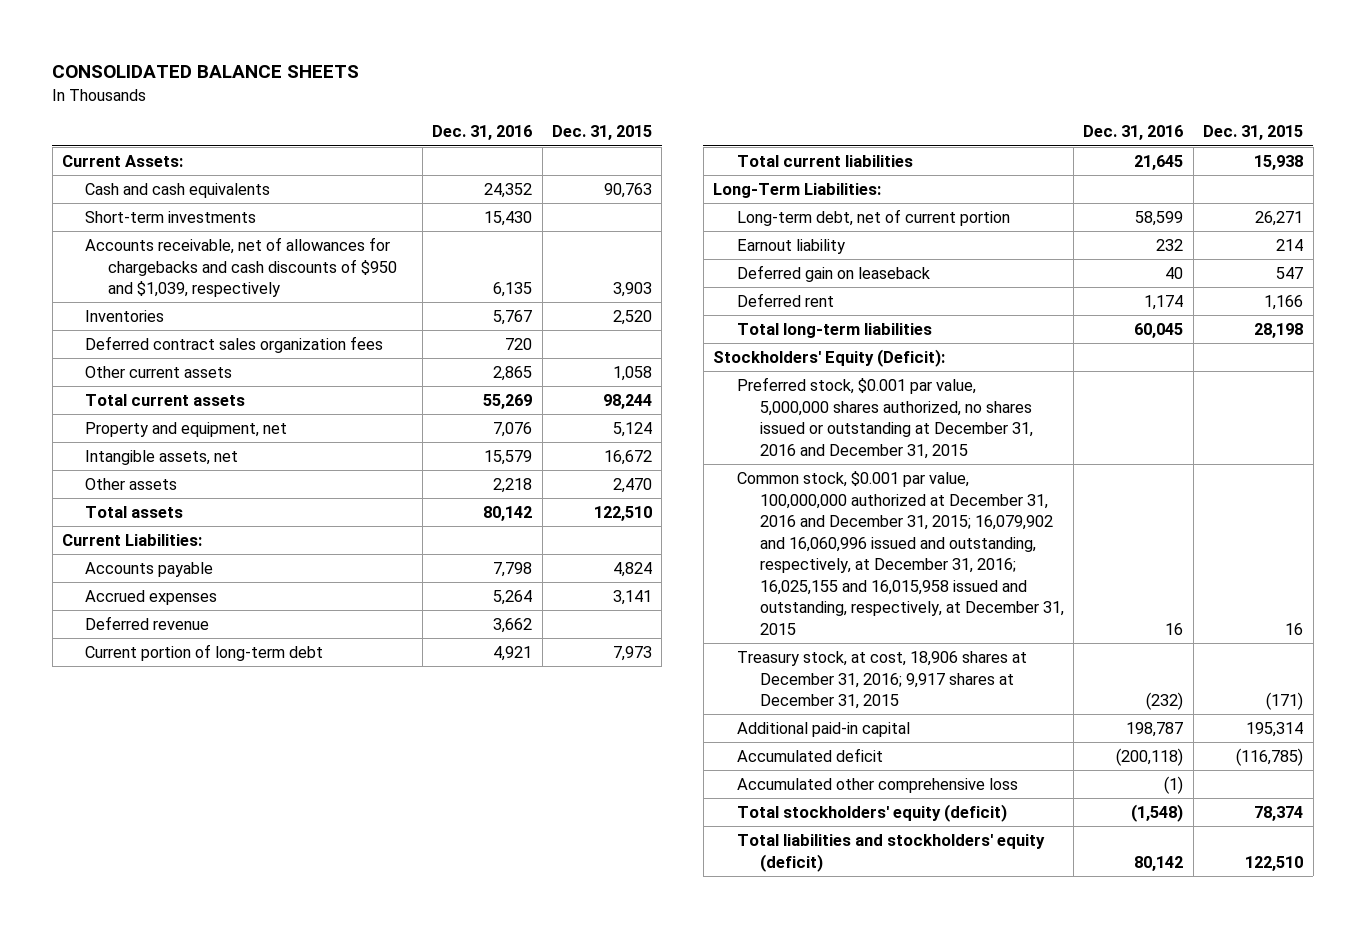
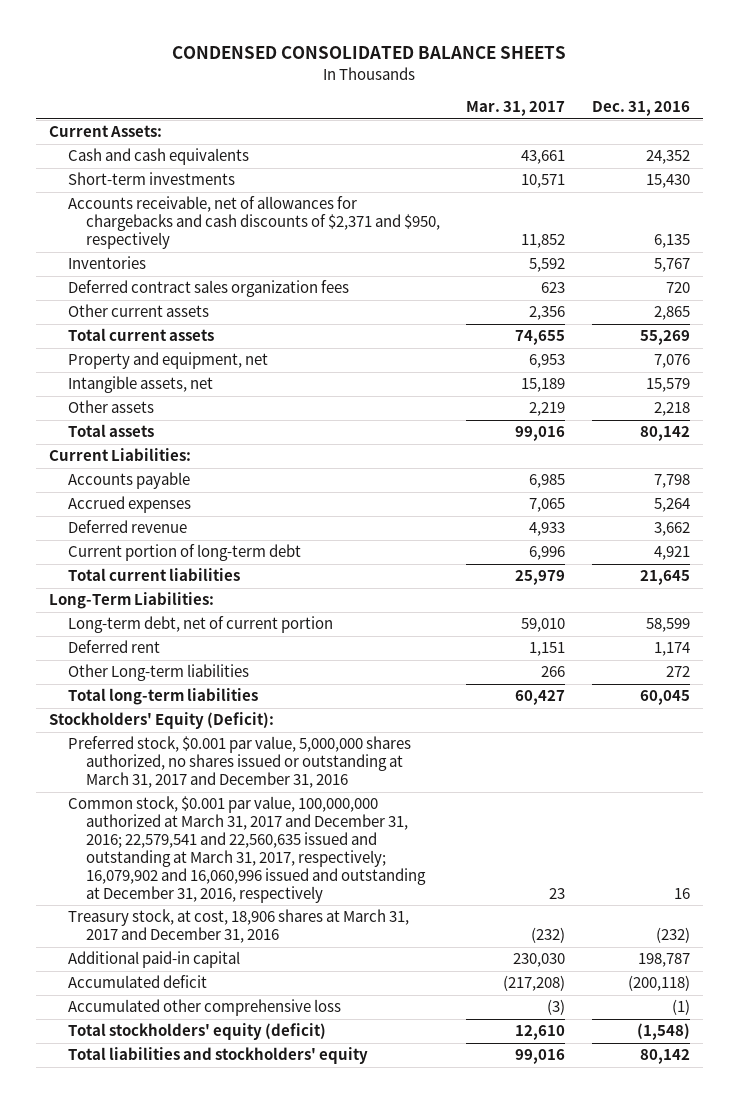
[52,65,360,79] CONSOLIDATED BALANCE SHEETS -> [172,46,567,60] CONDENSED CONSOLIDATED BALANCE SHEETS
[551,125,652,141] Dec. 31, 2015 -> none
none -> [466,100,566,116] Mar. 31, 2017
[85,237,398,298] Accounts receivable, net of allowances for chargebacks and cash discounts of $950 and $1,039, respectively -> [67,196,441,250] Accounts receivable, net of allowances for chargebacks and cash discounts of $2,371 and $950, respectively
[736,239,845,255] Earnout liability -> none
[736,265,930,283] Deferred gain on leaseback -> none
none -> [67,664,249,682] Other Long-term liabilities
[736,377,1033,459] Preferred stock, $0.001 par value, 5,000,000 shares authorized, no shares issued or outstanding at December 31, 2016 and December 31, 2015 -> [67,736,411,789] Preferred stock, $0.001 par value, 5,000,000 shares authorized, no shares issued or outstanding at March 31, 2017 and December 31, 2016
[736,471,1064,635] Common stock, $0.001 par value, 100,000,000 authorized at December 31, 2016 and December 31, 2015; 16,079,902 and 16,060,996 issued and outstanding, respectively, at December 31, 2016; 16,025,155 and 16,015,958 issued and outstanding, respectively, at December 31, 2015 -> [67,796,427,903] Common stock, $0.001 par value, 100,000,000 authorized at March 31, 2017 and December 31, 2016; 22,579,541 and 22,560,635 issued and outstanding at March 31, 2017, respectively; 16,079,902 and 16,060,996 issued and outstanding at December 31, 2016, respectively
[736,651,1027,710] Treasury stock, at cost, 18,906 shares at December 31, 2016; 9,917 shares at December 31, 2015 -> [67,909,409,944] Treasury stock, at cost, 18,906 shares at March 31, 2017 and December 31, 2016
[736,834,1045,872] Total liabilities and stockholders' equity (deficit) -> [67,1047,368,1065] Total liabilities and stockholders' equity

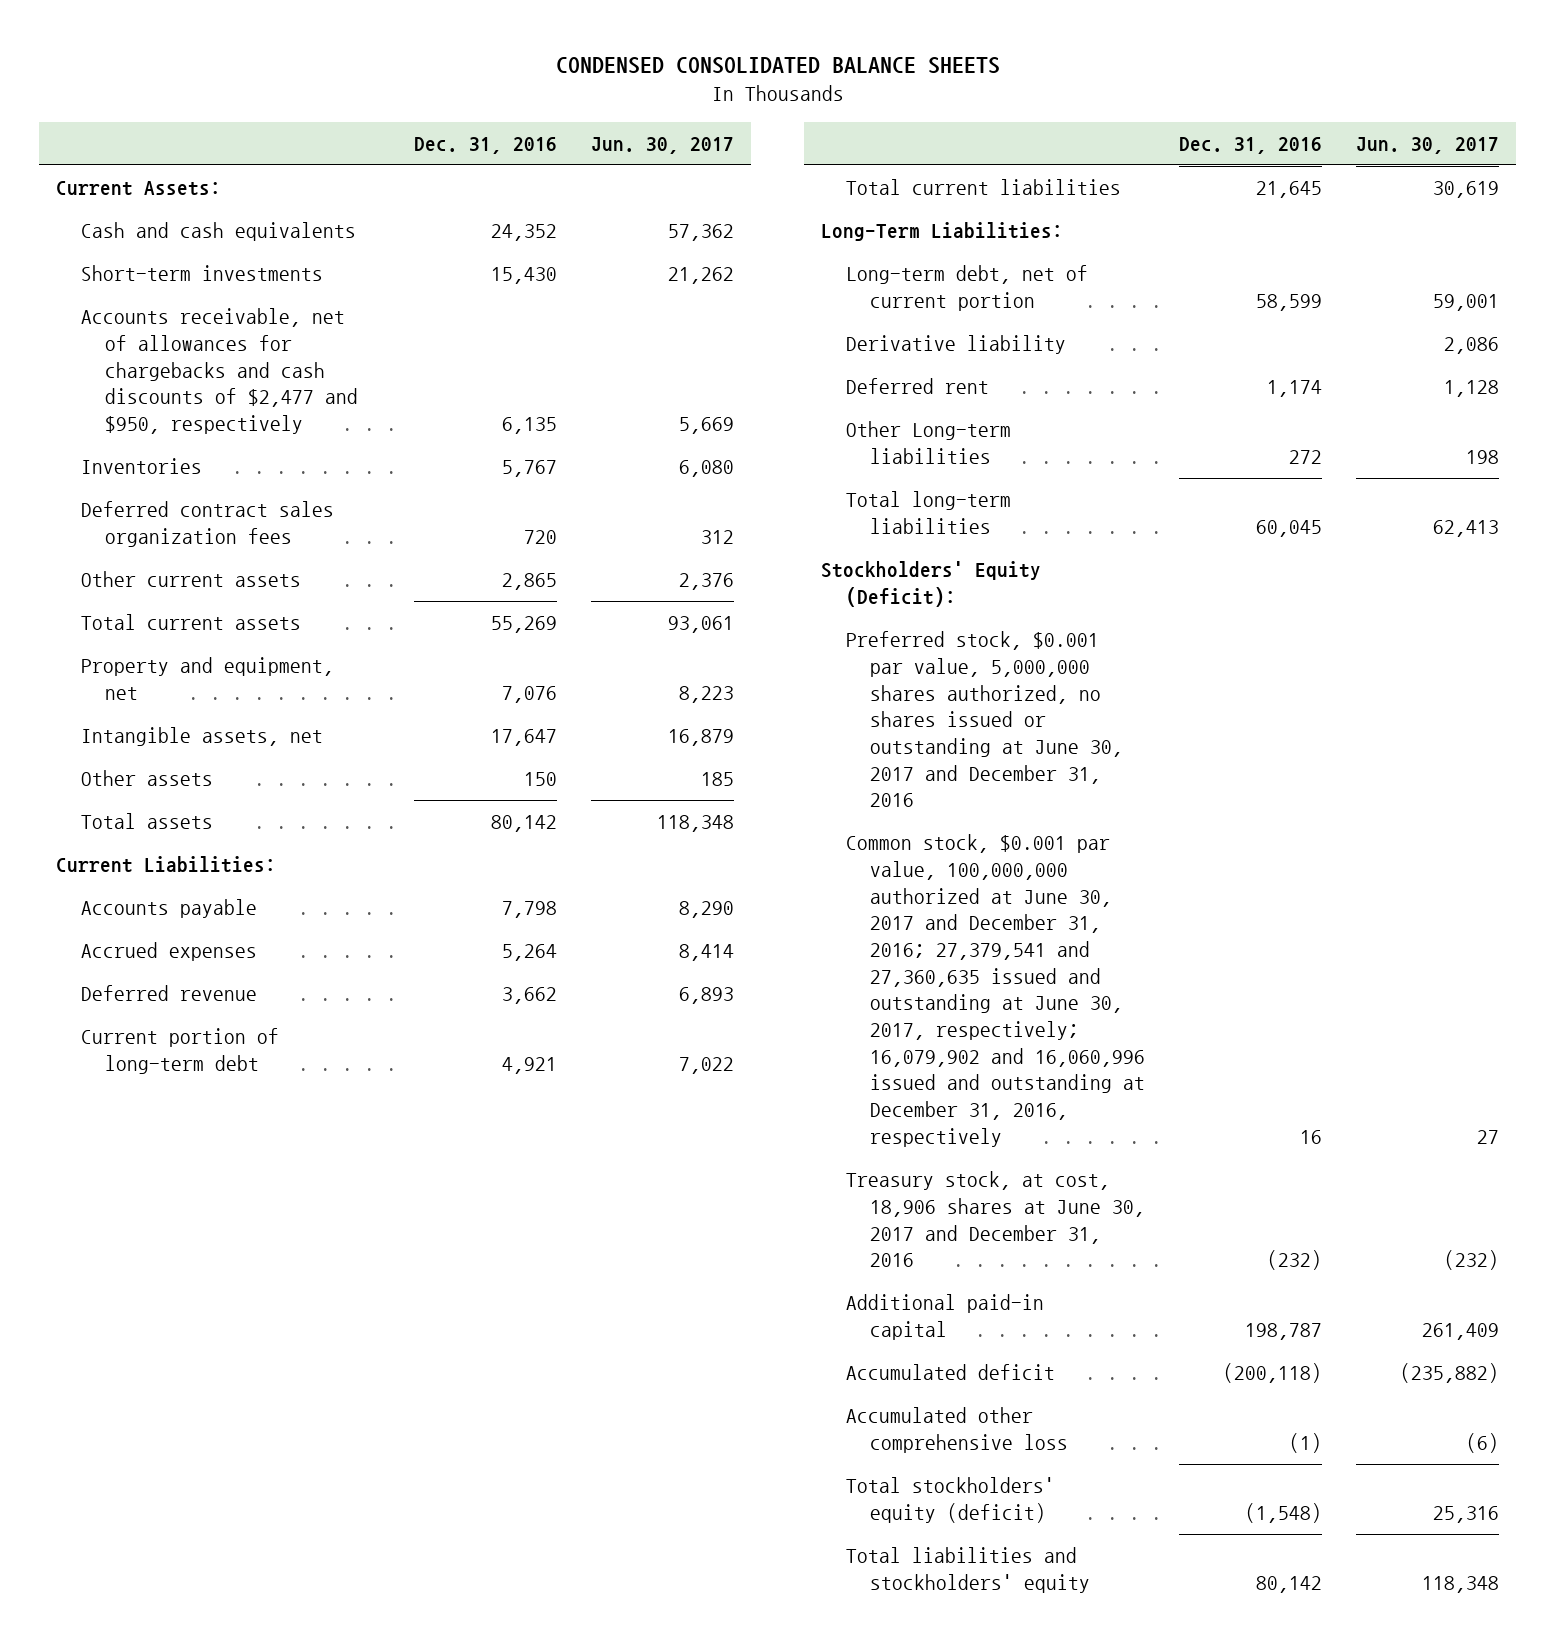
[466,100,566,116] Mar. 31, 2017 -> none
none -> [591,136,735,154] Jun. 30, 2017
[67,196,441,250] Accounts receivable, net of allowances for chargebacks and cash discounts of $2,371 and $950, respectively -> [80,308,359,435] Accounts receivable, net of allowances for chargebacks and cash discounts of $2,477 and $950, respectively
[645,378,690,393] 15,579 -> [491,729,558,747] 17,647
[653,402,690,417] 2,218 -> [524,772,558,787] 150
none -> [845,335,1066,355] Derivative liability
[67,736,411,789] Preferred stock, $0.001 par value, 5,000,000 shares authorized, no shares issued or outstanding at March 31, 2017 and December 31, 2016 -> [845,631,1124,808] Preferred stock, $0.001 par value, 5,000,000 shares authorized, no shares issued or outstanding at June 30, 2017 and December 31, 2016
[67,796,427,903] Common stock, $0.001 par value, 100,000,000 authorized at March 31, 2017 and December 31, 2016; 22,579,541 and 22,560,635 issued and outstanding at March 31, 2017, respectively; 16,079,902 and 16,060,996 issued and outstanding at December 31, 2016, respectively -> [845,834,1146,1147] Common stock, $0.001 par value, 100,000,000 authorized at June 30, 2017 and December 31, 2016; 27,379,541 and 27,360,635 issued and outstanding at June 30, 2017, respectively; 16,079,902 and 16,060,996 issued and outstanding at December 31, 2016, respectively
[67,909,409,944] Treasury stock, at cost, 18,906 shares at March 31, 2017 and December 31, 2016 -> [845,1171,1146,1268] Treasury stock, at cost, 18,906 shares at June 30, 2017 and December 31, 2016

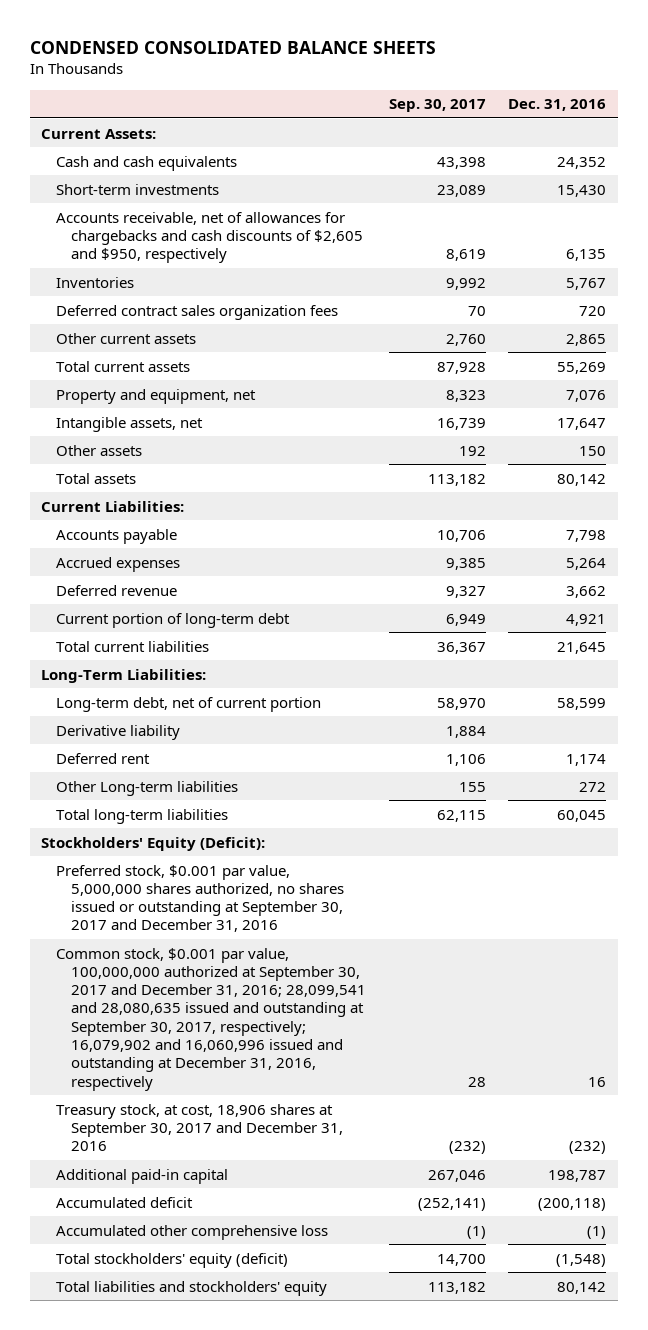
[591,136,735,154] Jun. 30, 2017 -> none
none -> [388,99,486,113] Sep. 30, 2017
[80,308,359,435] Accounts receivable, net of allowances for chargebacks and cash discounts of $2,477 and $950, respectively -> [56,211,364,264] Accounts receivable, net of allowances for chargebacks and cash discounts of $2,605 and $950, respectively
[845,631,1124,808] Preferred stock, $0.001 par value, 5,000,000 shares authorized, no shares issued or outstanding at June 30, 2017 and December 31, 2016 -> [56,864,345,933] Preferred stock, $0.001 par value, 5,000,000 shares authorized, no shares issued or outstanding at September 30, 2017 and December 31, 2016
[845,834,1146,1147] Common stock, $0.001 par value, 100,000,000 authorized at June 30, 2017 and December 31, 2016; 27,379,541 and 27,360,635 issued and outstanding at June 30, 2017, respectively; 16,079,902 and 16,060,996 issued and outstanding at December 31, 2016, respectively -> [56,947,367,1091] Common stock, $0.001 par value, 100,000,000 authorized at September 30, 2017 and December 31, 2016; 28,099,541 and 28,080,635 issued and outstanding at September 30, 2017, respectively; 16,079,902 and 16,060,996 issued and outstanding at December 31, 2016, respectively
[845,1171,1146,1268] Treasury stock, at cost, 18,906 shares at June 30, 2017 and December 31, 2016 -> [56,1103,344,1152] Treasury stock, at cost, 18,906 shares at September 30, 2017 and December 31, 2016

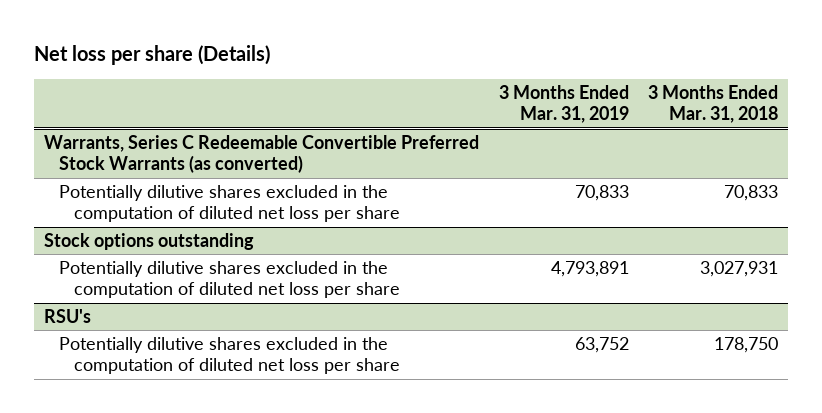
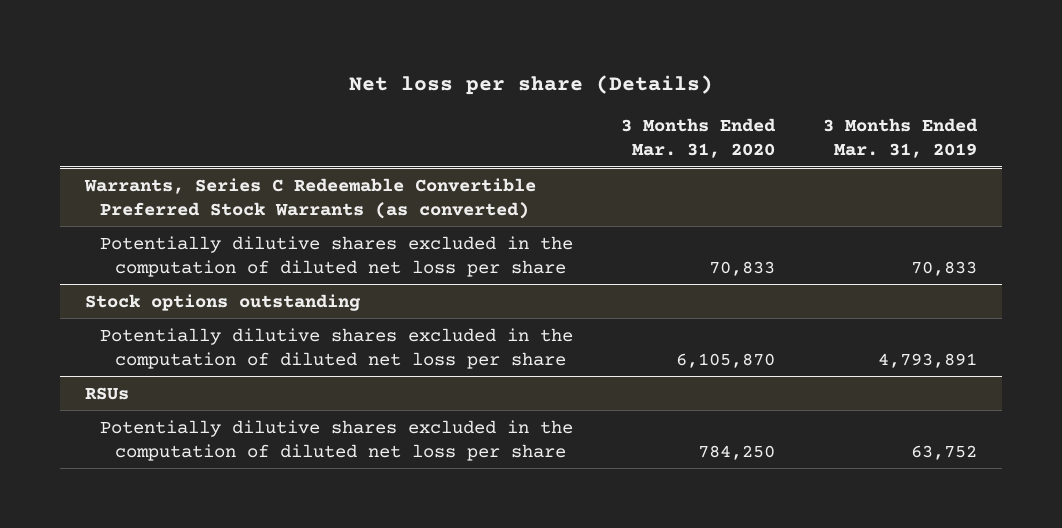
[648,84,779,124] 3 Months Ended Mar. 31, 2018 -> none
none -> [621,118,777,159] 3 Months Ended Mar. 31, 2020
[43,309,91,324] RSU's -> [84,386,129,400] RSUs

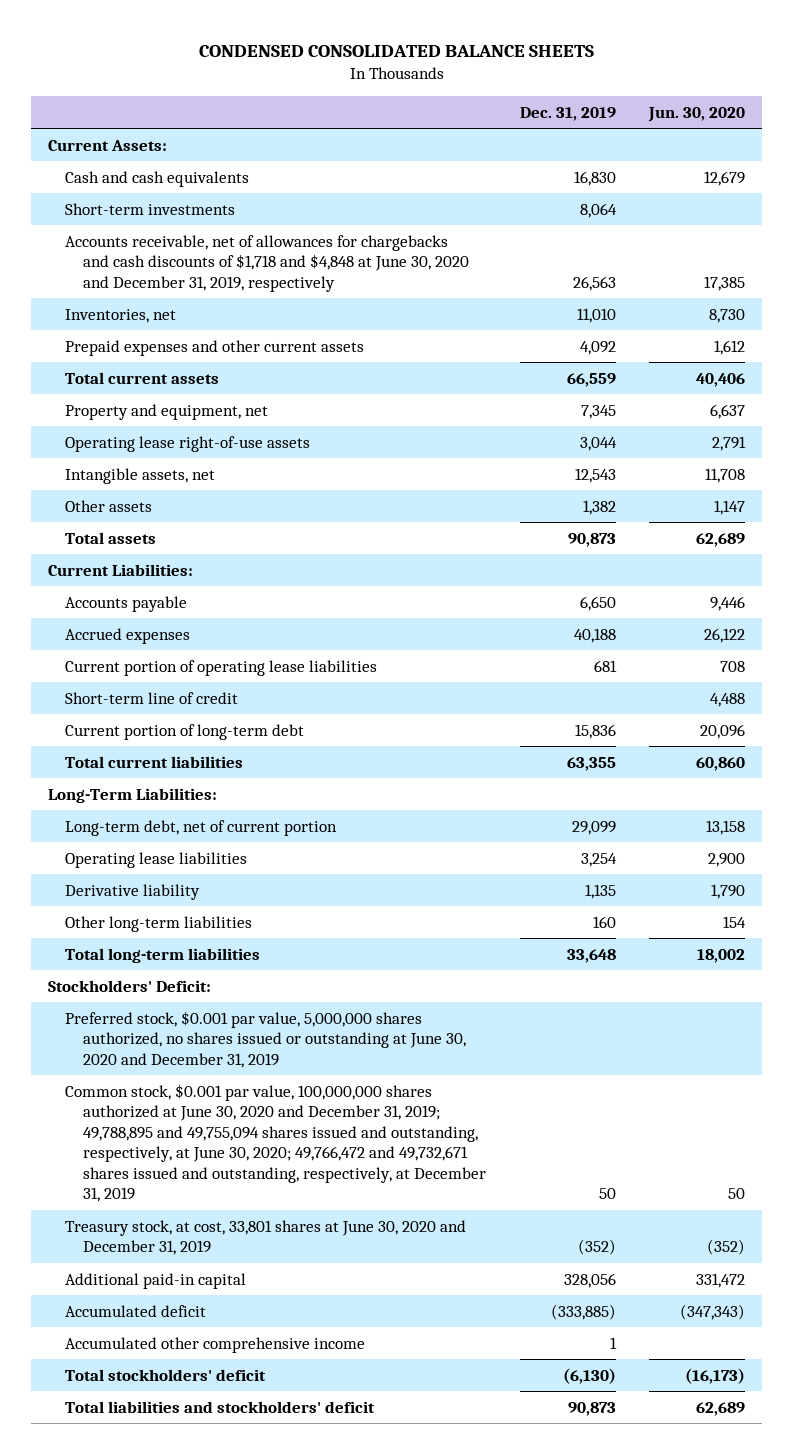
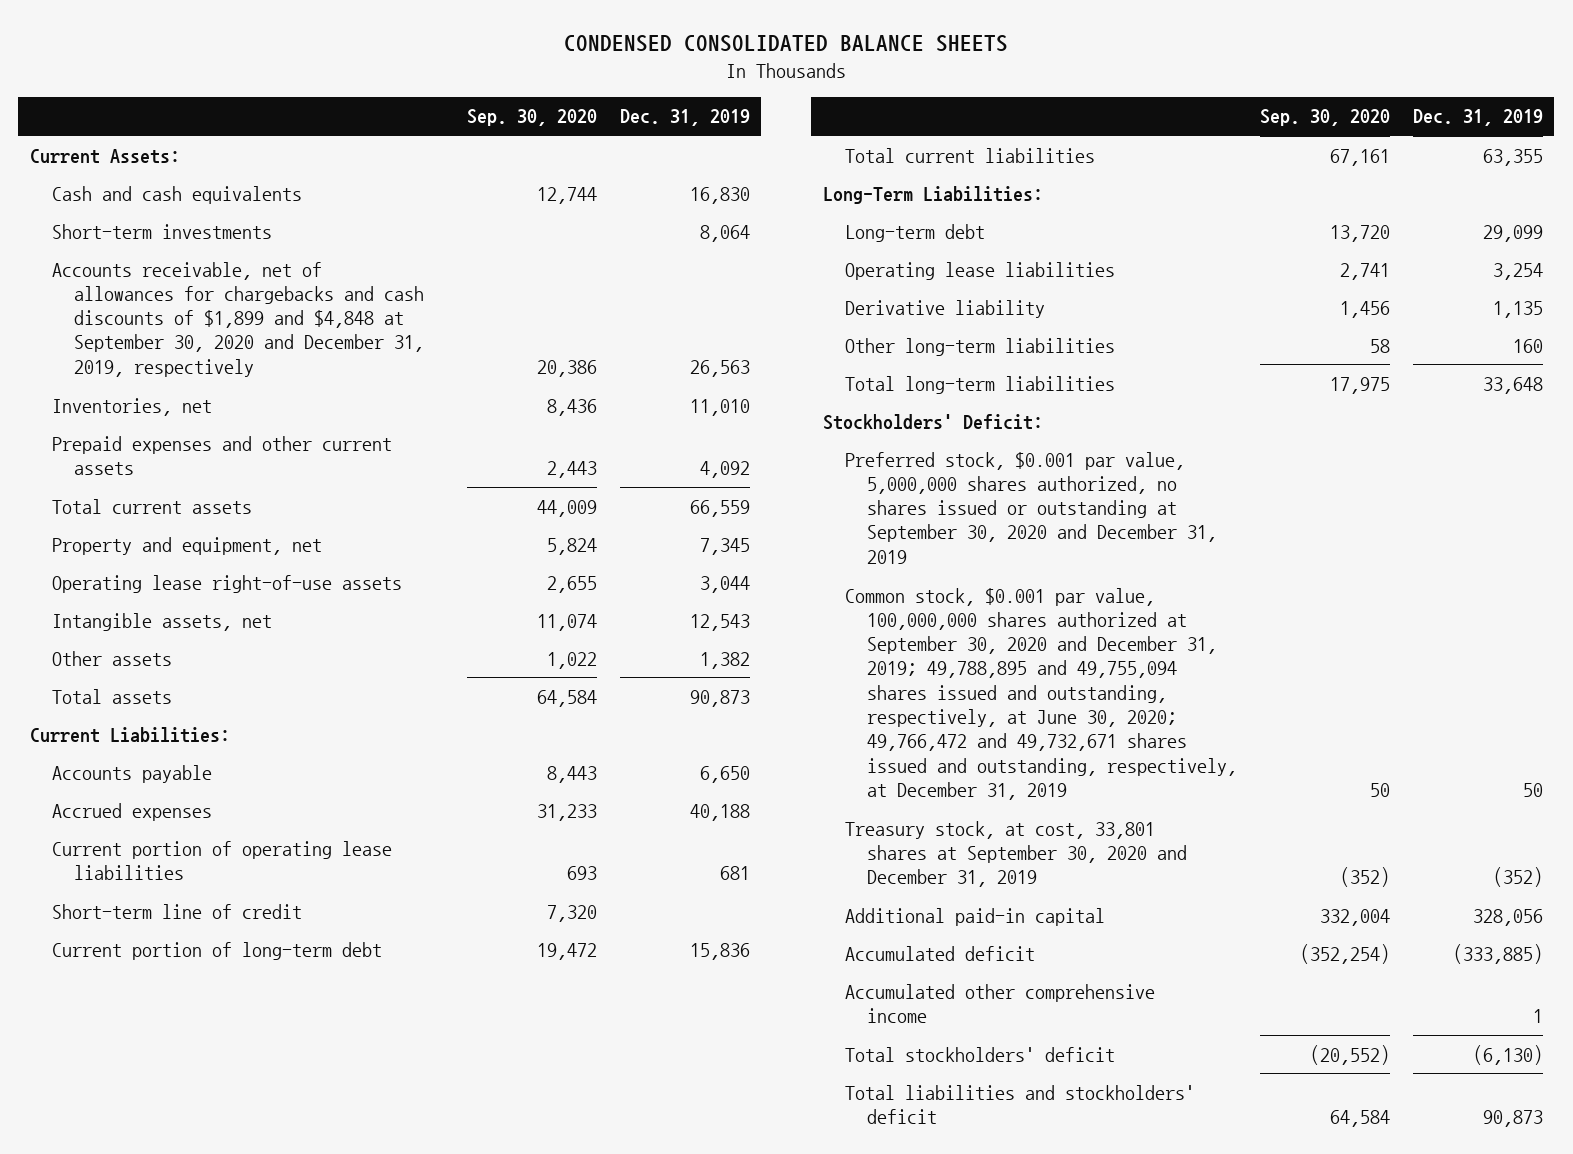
[648,106,746,122] Jun. 30, 2020 -> none
none -> [467,109,598,127] Sep. 30, 2020
[65,234,469,292] Accounts receivable, net of allowances for chargebacks and cash discounts of $1,718 and $4,848 at June 30, 2020 and December 31, 2019, respectively -> [52,261,425,377] Accounts receivable, net of allowances for chargebacks and cash discounts of $1,899 and $4,848 at September 30, 2020 and December 31, 2019, respectively
[65,819,338,836] Long-term debt, net of current portion -> [844,223,985,242] Long-term debt
[65,1010,466,1068] Preferred stock, $0.001 par value, 5,000,000 shares authorized, no shares issued or outstanding at June 30, 2020 and December 31, 2019 -> [844,451,1218,564] Preferred stock, $0.001 par value, 5,000,000 shares authorized, no shares issued or outstanding at September 30, 2020 and December 31, 2019
[65,1083,486,1203] Common stock, $0.001 par value, 100,000,000 shares authorized at June 30, 2020 and December 31, 2019; 49,788,895 and 49,755,094 shares issued and outstanding, respectively, at June 30, 2020; 49,766,472 and 49,732,671 shares issued and outstanding, respectively, at December 31, 2019 -> [844,587,1238,800] Common stock, $0.001 par value, 100,000,000 shares authorized at September 30, 2020 and December 31, 2019; 49,788,895 and 49,755,094 shares issued and outstanding, respectively, at June 30, 2020; 49,766,472 and 49,732,671 shares issued and outstanding, respectively, at December 31, 2019
[65,1219,467,1256] Treasury stock, at cost, 33,801 shares at June 30, 2020 and December 31, 2019 -> [844,820,1188,888] Treasury stock, at cost, 33,801 shares at September 30, 2020 and December 31, 2019

